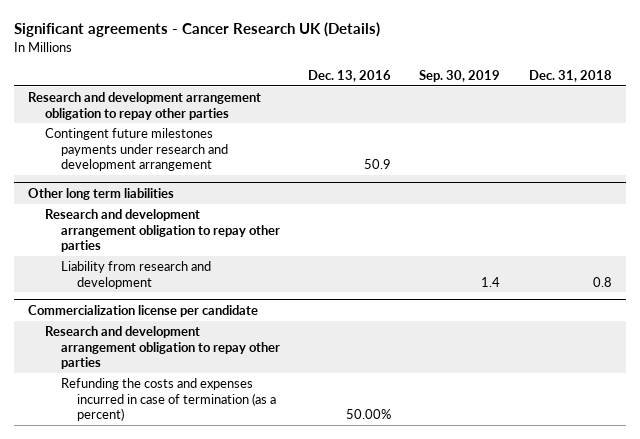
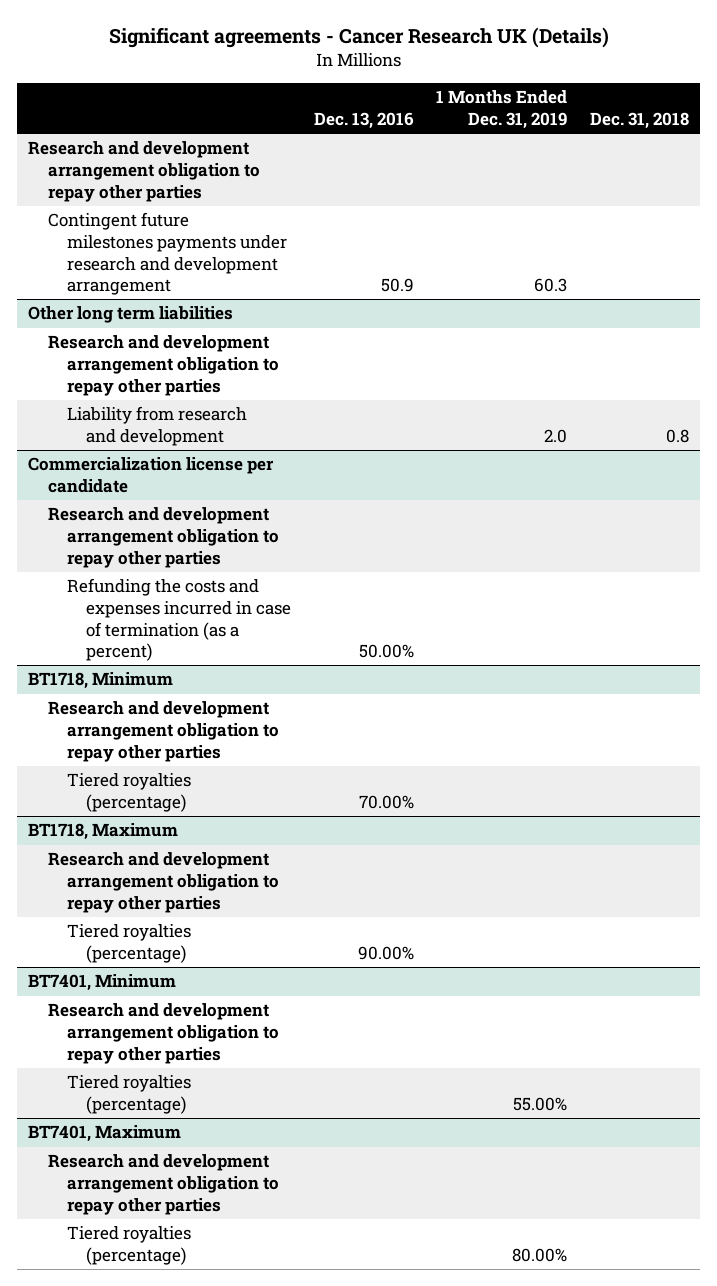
[419,70,501,83] Sep. 30, 2019 -> none
none -> [436,90,568,130] 1 Months Ended Dec. 31, 2019
none -> [28,672,174,690] BT1718, Minimum
none -> [47,701,279,762] Research and development arrangement obligation to repay other parties
none -> [66,773,191,812] Tiered royalties (percentage)
none -> [28,823,179,841] BT1718, Maximum
none -> [47,852,279,913] Research and development arrangement obligation to repay other parties
none -> [66,924,191,963] Tiered royalties (percentage)
none -> [28,974,177,992] BT7401, Minimum
none -> [47,1003,279,1064] Research and development arrangement obligation to repay other parties
none -> [66,1075,191,1114] Tiered royalties (percentage)
none -> [28,1125,182,1143] BT7401, Maximum
none -> [47,1154,279,1215] Research and development arrangement obligation to repay other parties
none -> [66,1226,191,1265] Tiered royalties (percentage)

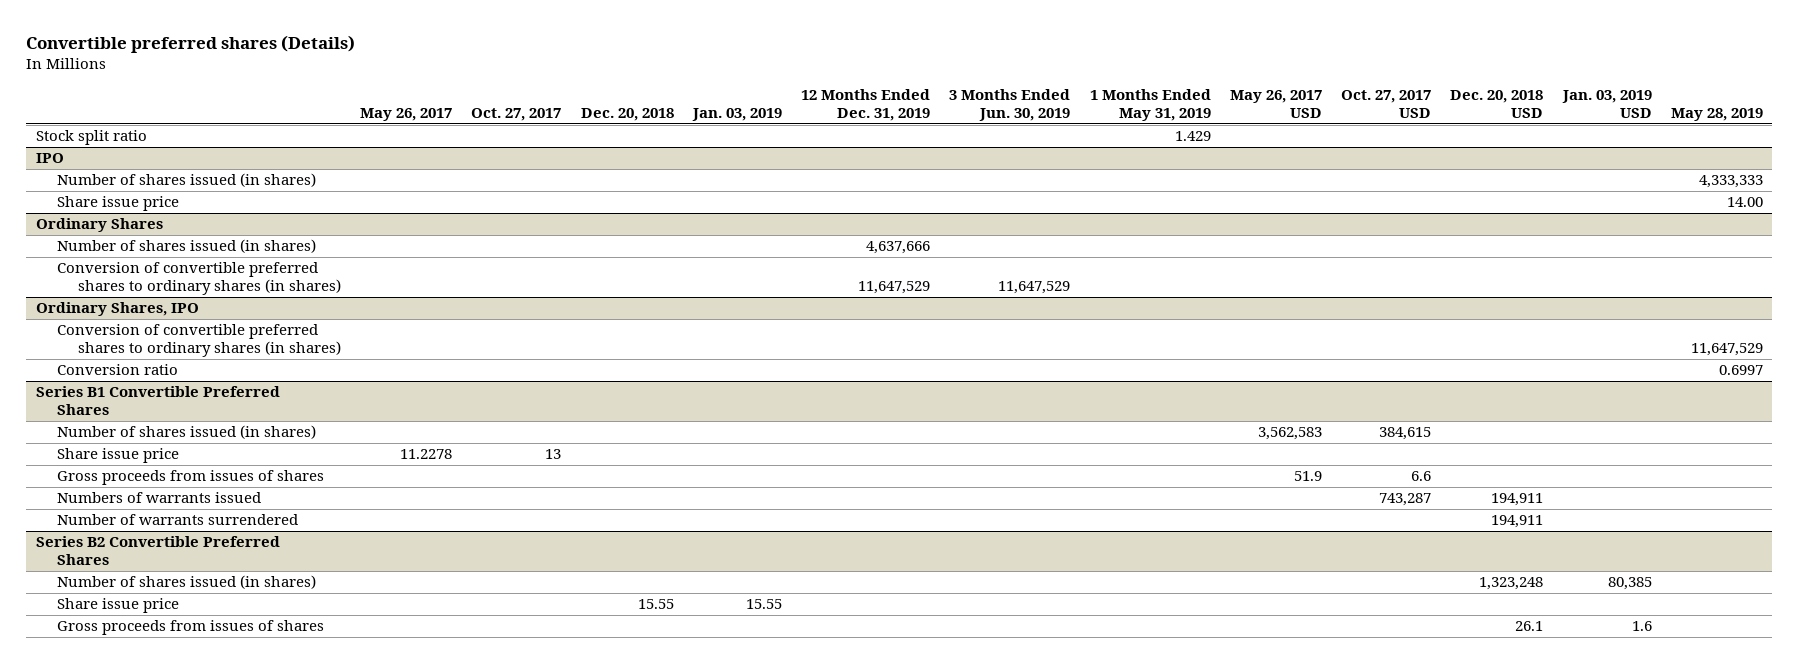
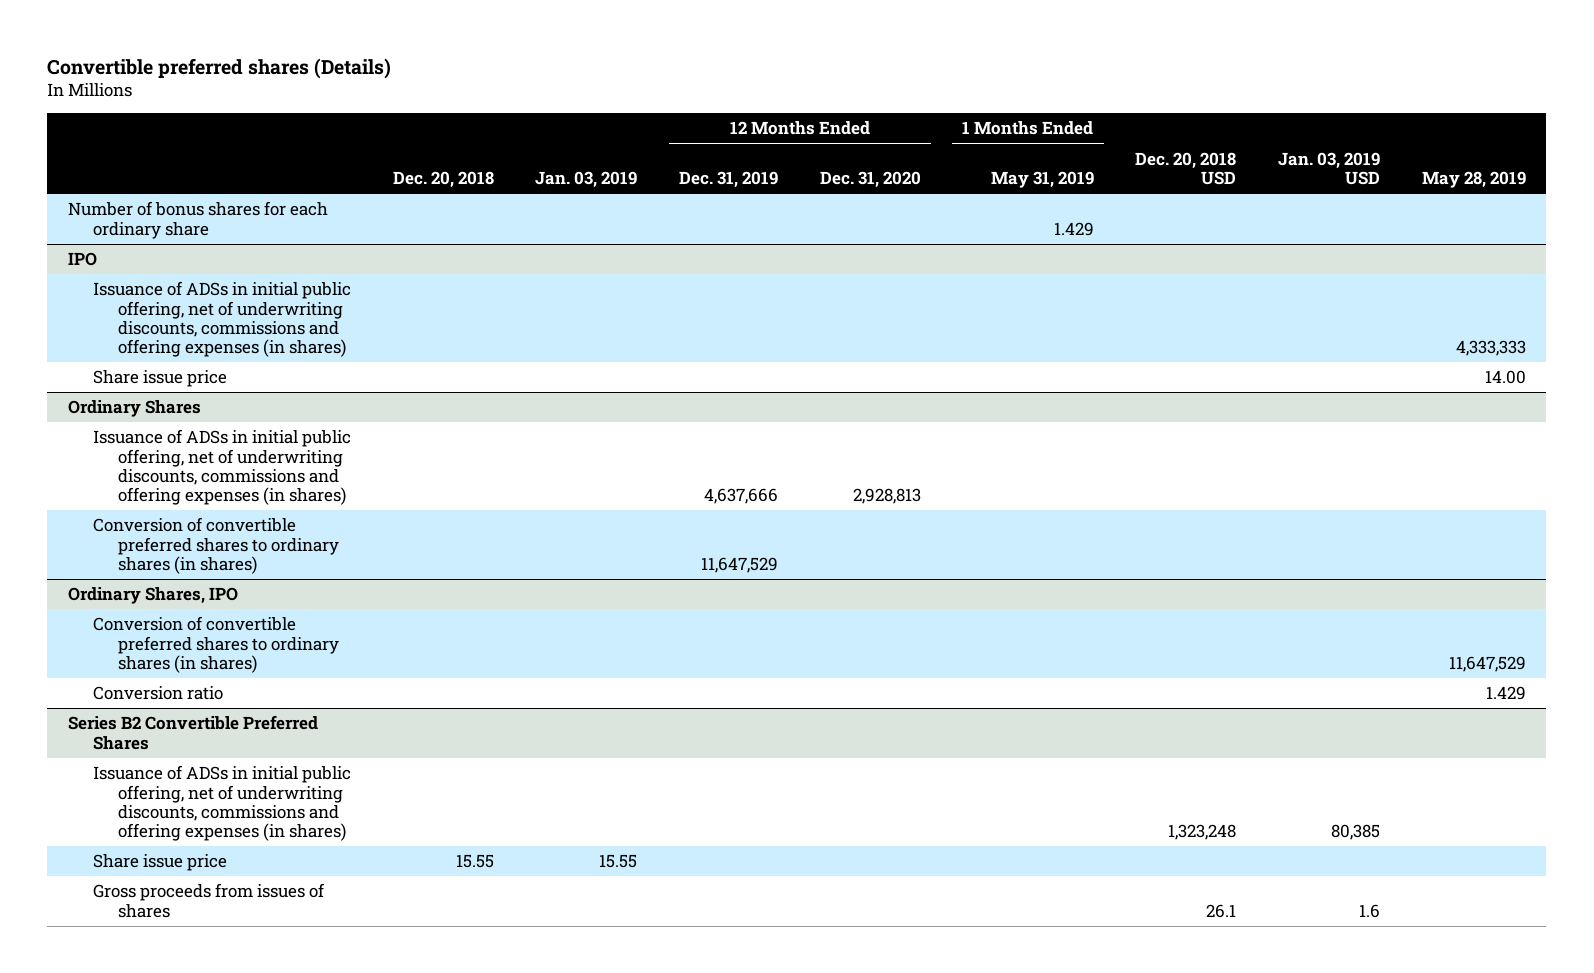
[359,108,452,122] May 26, 2017 -> none
[471,108,562,122] Oct. 27, 2017 -> none
[949,89,1071,122] 3 Months Ended Jun. 30, 2019 -> none
[1229,90,1322,119] May 26, 2017 USD -> none
[1341,90,1432,119] Oct. 27, 2017 USD -> none
none -> [819,171,921,189] Dec. 31, 2020
[35,130,147,146] Stock split ratio -> [68,201,329,239] Number of bonus shares for each ordinary share
[56,173,316,188] Number of shares issued (in shares) -> [93,281,352,358] Issuance of ADSs in initial public offering, net of underwriting discounts, commissions and offering expenses (in shares)
[56,239,316,254] Number of shares issued (in shares) -> [93,429,352,506] Issuance of ADSs in initial public offering, net of underwriting discounts, commissions and offering expenses (in shares)
[35,386,280,416] Series B1 Convertible Preferred Shares -> none
[56,425,316,440] Number of shares issued (in shares) -> none
[56,448,179,464] Share issue price -> none
[56,470,324,486] Gross proceeds from issues of shares -> none
[56,492,261,504] Numbers of warrants issued -> none
[56,514,298,526] Number of warrants surrendered -> none
[1718,365,1763,376] 0.6997 -> [1485,686,1526,701] 1.429
[56,575,316,590] Number of shares issued (in shares) -> [93,765,352,842] Issuance of ADSs in initial public offering, net of underwriting discounts, commissions and offering expenses (in shares)

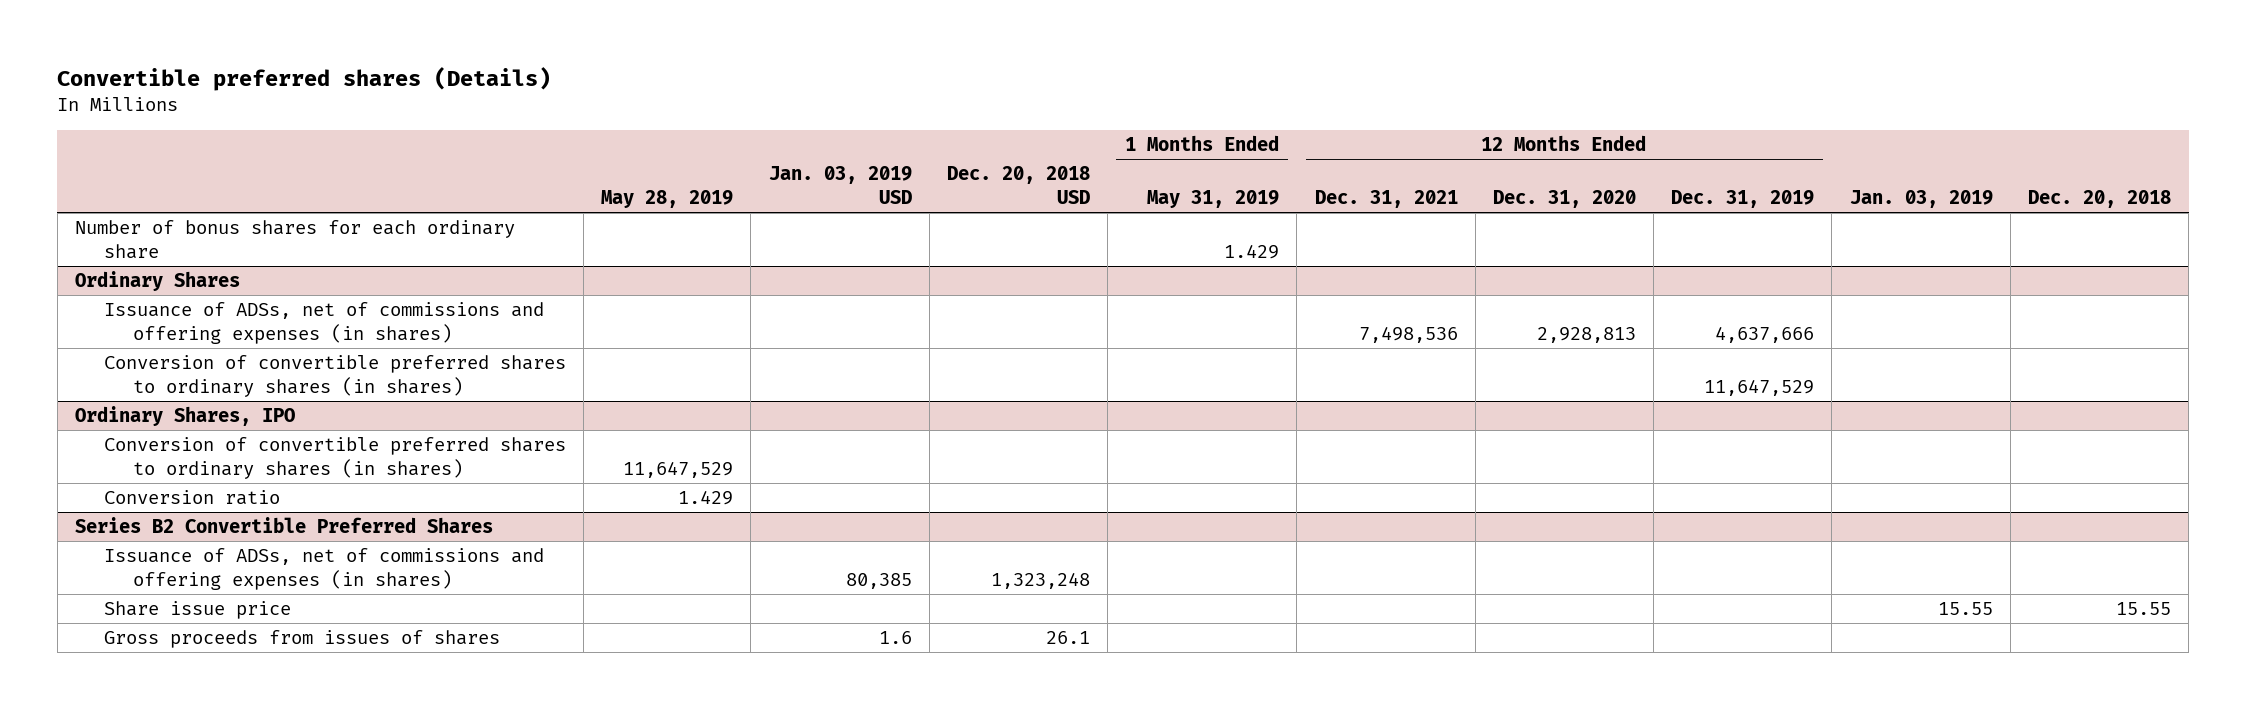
none -> [1314,189,1458,208] Dec. 31, 2021
[68,252,98,267] IPO -> none
[93,281,352,358] Issuance of ADSs in initial public offering, net of underwriting discounts, commissions and offering expenses (in shares) -> none
[93,370,228,388] Share issue price -> none
[93,429,352,506] Issuance of ADSs in initial public offering, net of underwriting discounts, commissions and offering expenses (in shares) -> [103,302,544,344] Issuance of ADSs, net of commissions and offering expenses (in shares)
[93,765,352,842] Issuance of ADSs in initial public offering, net of underwriting discounts, commissions and offering expenses (in shares) -> [103,548,544,590] Issuance of ADSs, net of commissions and offering expenses (in shares)

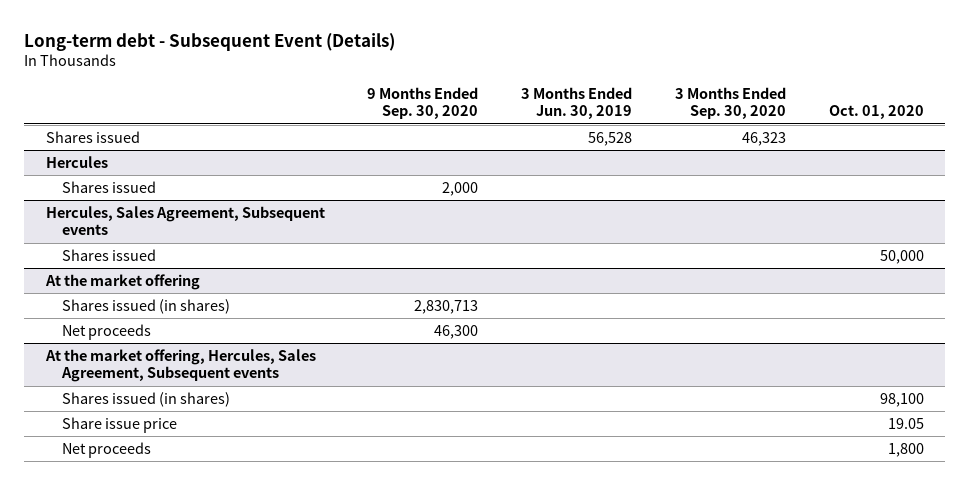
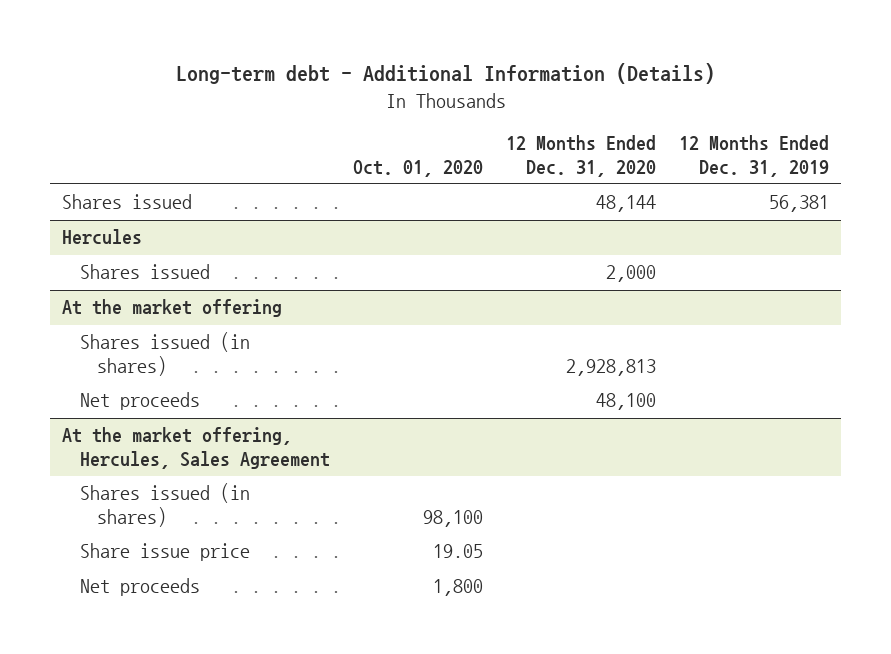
[24,32,396,51] Long-term debt - Subsequent Event (Details) -> [175,63,715,85] Long-term debt - Additional Information (Details)
[367,86,479,120] 9 Months Ended Sep. 30, 2020 -> none
[521,86,633,120] 3 Months Ended Jun. 30, 2019 -> none
[675,86,787,120] 3 Months Ended Sep. 30, 2020 -> none
none -> [506,135,657,177] 12 Months Ended Dec. 31, 2020
none -> [679,135,830,177] 12 Months Ended Dec. 31, 2019
[45,205,325,236] Hercules, Sales Agreement, Subsequent events -> none
[62,248,157,261] Shares issued -> none
[44,348,316,383] At the market offering, Hercules, Sales Agreement, Subsequent events -> [62,427,330,470] At the market offering, Hercules, Sales Agreement

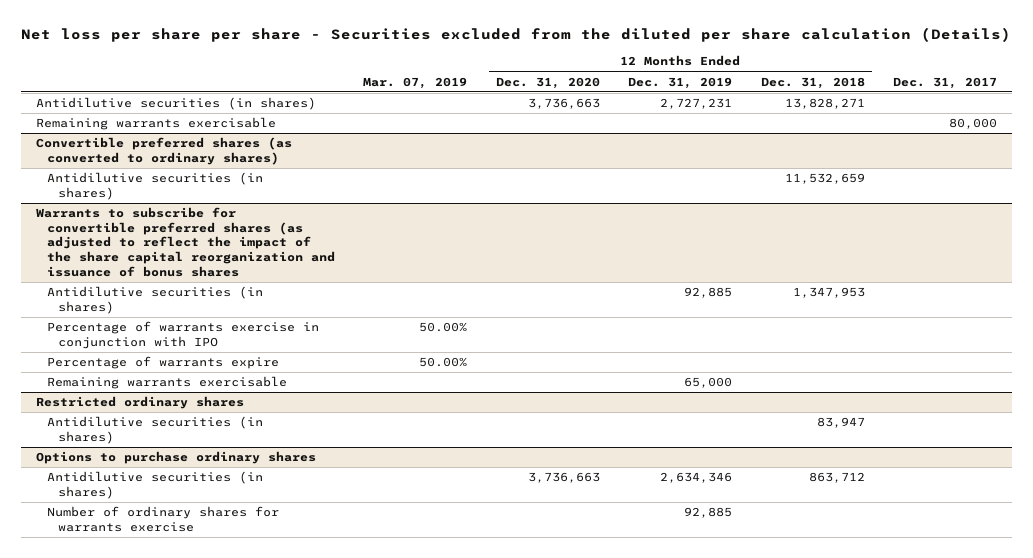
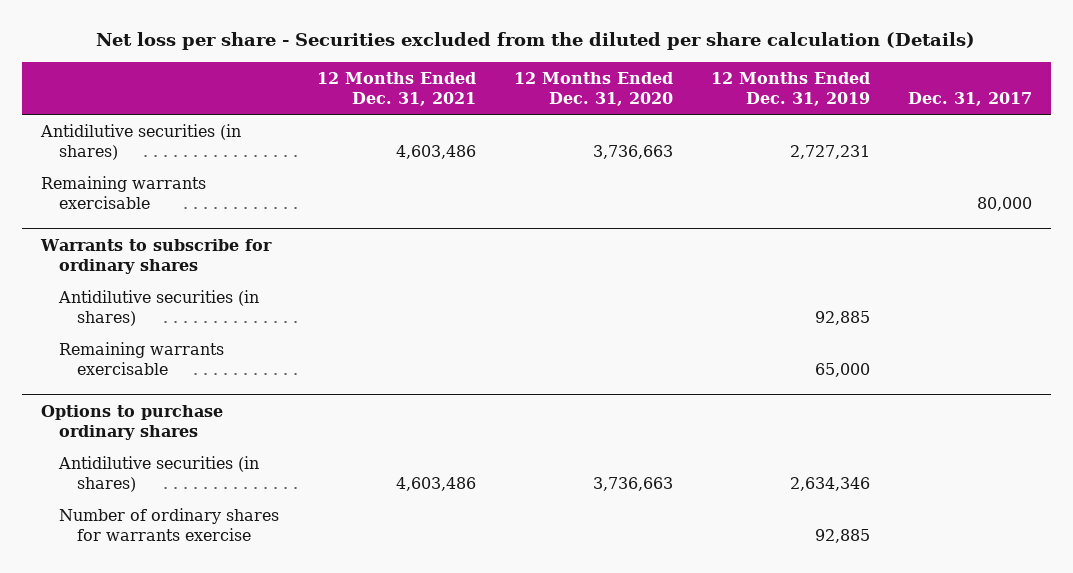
[21,27,1012,43] Net loss per share per share - Securities excluded from the diluted per share calculation (Details) -> [96,32,976,51] Net loss per share - Securities excluded from the diluted per share calculation (Details)
[363,76,468,89] Mar. 07, 2019 -> none
[760,76,865,89] Dec. 31, 2018 -> none
none -> [316,71,476,106] 12 Months Ended Dec. 31, 2021
[35,137,292,165] Convertible preferred shares (as converted to ordinary shares) -> none
[46,172,263,200] Antidilutive securities (in shares) -> none
[35,207,335,277] Warrants to subscribe for convertible preferred shares (as adjusted to reflect the impact of the share capital reorganization and issuance of bonus shares -> [40,238,273,274] Warrants to subscribe for ordinary shares
[46,321,319,349] Percentage of warrants exercise in conjunction with IPO -> none
[46,356,279,370] Percentage of warrants expire -> none
[35,396,244,410] Restricted ordinary shares -> none
[46,416,263,444] Antidilutive securities (in shares) -> none

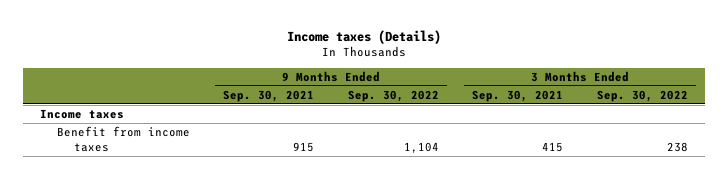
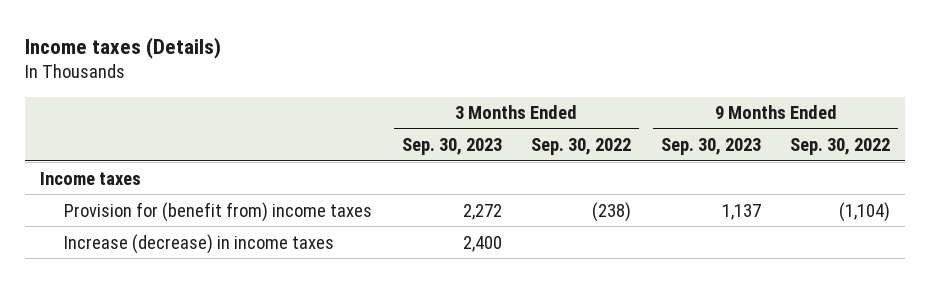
[223,89,315,102] Sep. 30, 2021 -> none
[472,89,564,102] Sep. 30, 2021 -> none
none -> [401,138,502,156] Sep. 30, 2023
none -> [660,138,761,156] Sep. 30, 2023
[56,126,190,152] Benefit from income taxes -> [64,201,373,222] Provision for (benefit from) income taxes
[403,141,439,153] 1,104 -> [839,201,891,222] (1,104)
[666,141,688,152] 238 -> [592,201,632,222] (238)
none -> [64,233,335,254] Increase (decrease) in income taxes

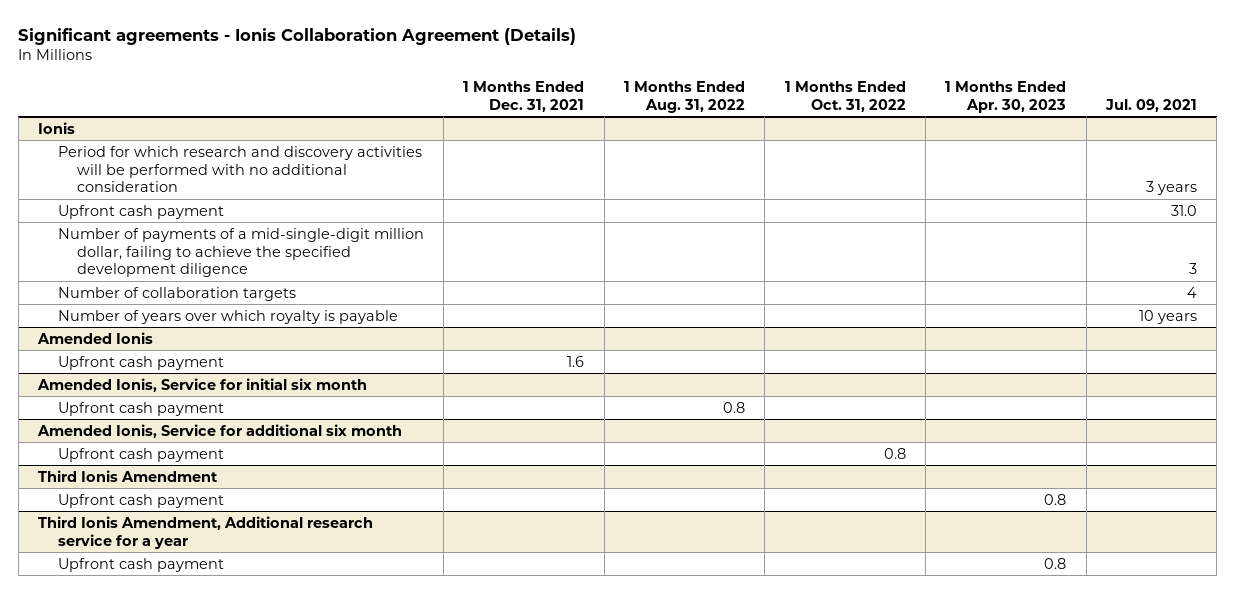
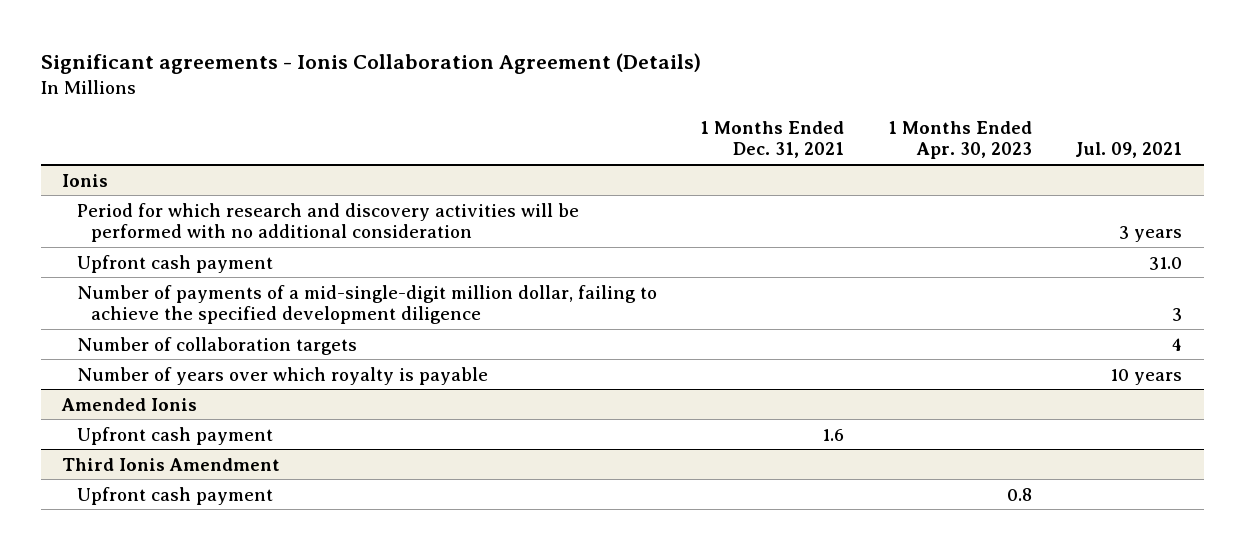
[624,80,746,113] 1 Months Ended Aug. 31, 2022 -> none
[784,80,906,112] 1 Months Ended Oct. 31, 2022 -> none
[37,377,368,392] Amended Ionis, Service for initial six month -> none
[57,401,224,416] Upfront cash payment -> none
[37,423,403,438] Amended Ionis, Service for additional six month -> none
[57,447,224,462] Upfront cash payment -> none
[38,515,374,549] Third Ionis Amendment, Additional research service for a year -> none
[57,557,224,572] Upfront cash payment -> none

